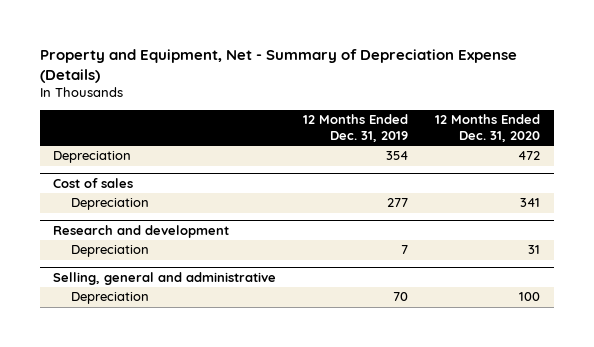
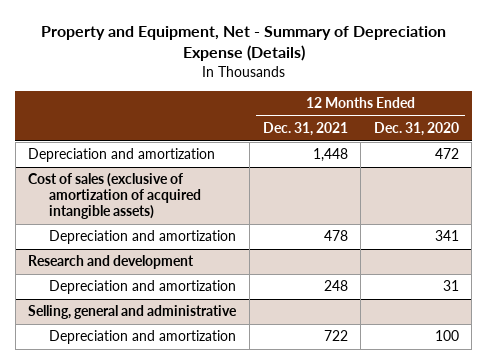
[303,114,409,142] 12 Months Ended Dec. 31, 2019 -> none
none -> [262,122,348,137] Dec. 31, 2021
[53,151,132,164] Depreciation -> [28,148,216,163] Depreciation and amortization
[53,178,134,189] Cost of sales -> [28,173,202,220] Cost of sales (exclusive of amortization of acquired intangible assets)
[70,198,149,211] Depreciation -> [49,230,237,245] Depreciation and amortization
[70,245,149,258] Depreciation -> [49,280,237,295] Depreciation and amortization
[70,292,149,305] Depreciation -> [49,330,237,345] Depreciation and amortization

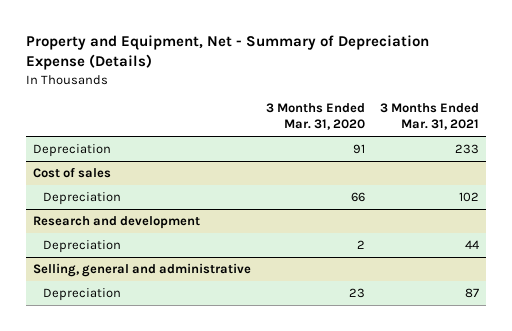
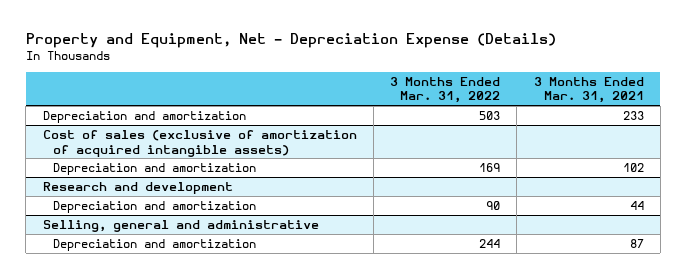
[26,35,430,71] Property and Equipment, Net - Summary of Depreciation Expense (Details) -> [25,33,556,49] Property and Equipment, Net - Depreciation Expense (Details)
[265,103,365,131] 3 Months Ended Mar. 31, 2020 -> none
none -> [390,76,501,104] 3 Months Ended Mar. 31, 2022
[33,143,112,157] Depreciation -> [42,110,246,123] Depreciation and amortization
[33,166,112,178] Cost of sales -> [42,129,357,157] Cost of sales (exclusive of amortization of acquired intangible assets)
[43,191,122,205] Depreciation -> [53,162,257,175] Depreciation and amortization
[43,239,122,253] Depreciation -> [53,200,257,213] Depreciation and amortization
[43,287,122,301] Depreciation -> [53,238,257,251] Depreciation and amortization

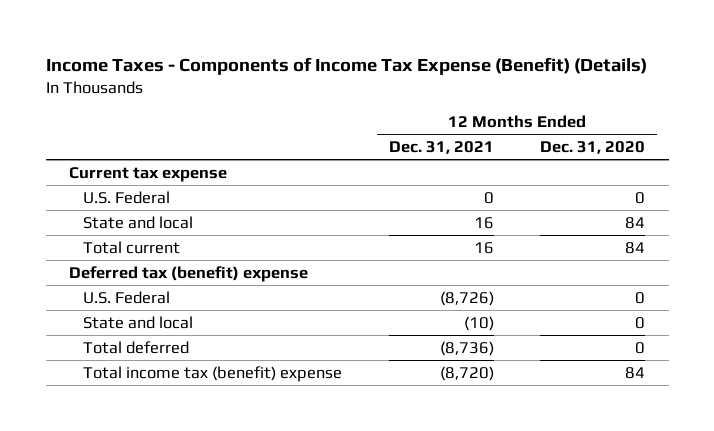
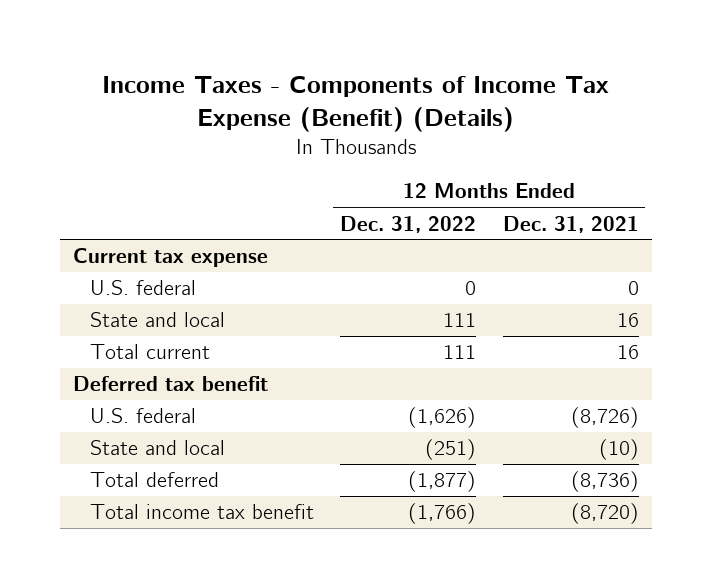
[540,141,646,155] Dec. 31, 2020 -> none
none -> [340,215,477,233] Dec. 31, 2022
[82,190,170,204] U.S. Federal -> [89,280,196,296] U.S. federal
[69,265,309,282] Deferred tax (benefit) expense -> [73,376,269,392] Deferred tax benefit
[82,290,170,304] U.S. Federal -> [89,408,196,424] U.S. federal
[82,365,342,382] Total income tax (benefit) expense -> [89,504,314,520] Total income tax benefit

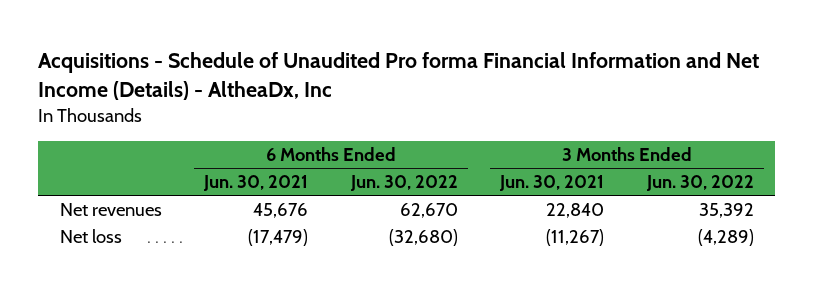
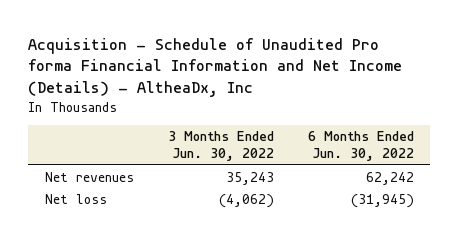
[38,51,760,100] Acquisitions - Schedule of Unaudited Pro forma Financial Information and Net Income (Details) - AltheaDx, Inc -> [28,37,403,97] Acquisition - Schedule of Unaudited Pro forma Financial Information and Net Income (Details) - AltheaDx, Inc
[203,175,309,192] Jun. 30, 2021 -> none
[499,175,605,192] Jun. 30, 2021 -> none
[399,203,458,219] 62,670 -> [365,172,414,186] 62,242
[698,203,754,219] 35,392 -> [225,172,274,186] 35,243
[388,229,458,247] (32,680) -> [350,194,414,209] (31,945)
[697,229,754,247] (4,289) -> [218,194,274,209] (4,062)

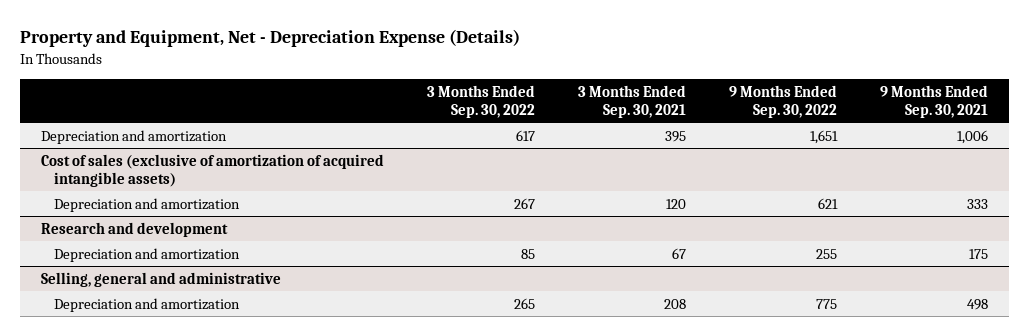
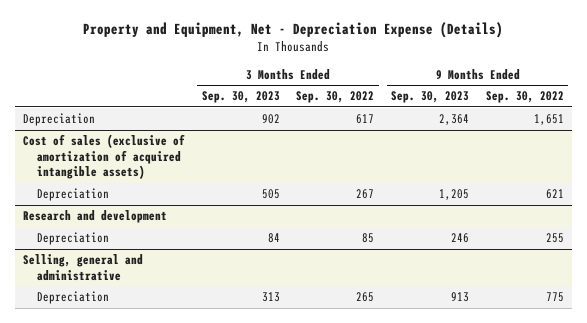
[577,84,686,118] 3 Months Ended Sep. 30, 2021 -> none
[879,84,988,118] 9 Months Ended Sep. 30, 2021 -> none
none -> [201,91,280,104] Sep. 30, 2023
none -> [391,91,470,104] Sep. 30, 2023
[41,129,228,144] Depreciation and amortization -> [22,113,95,127] Depreciation
[54,197,241,212] Depreciation and amortization -> [36,188,109,202] Depreciation
[54,247,241,262] Depreciation and amortization -> [36,232,109,246] Depreciation
[54,297,241,312] Depreciation and amortization -> [36,291,109,305] Depreciation

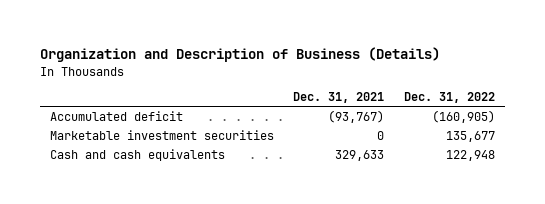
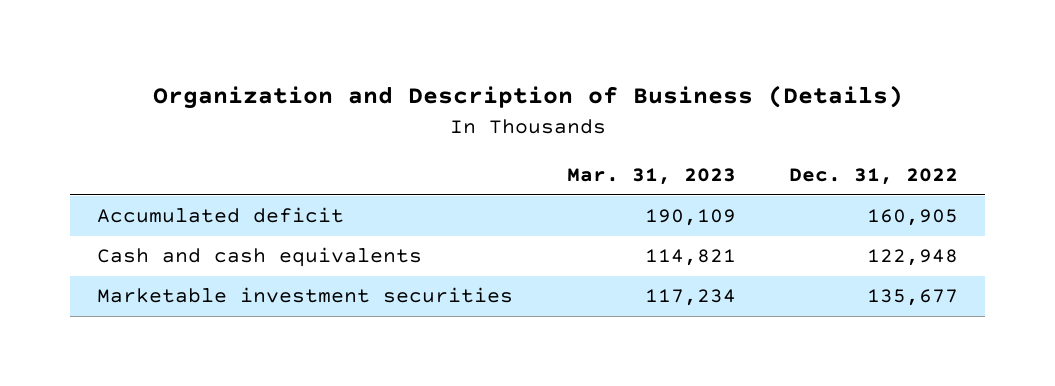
[293,92,385,104] Dec. 31, 2021 -> none
none -> [566,168,736,186] Mar. 31, 2023
[431,109,495,123] (160,905) -> [867,209,959,227] 160,905
[49,129,274,140] Marketable investment securities -> [96,287,513,304] Marketable investment securities

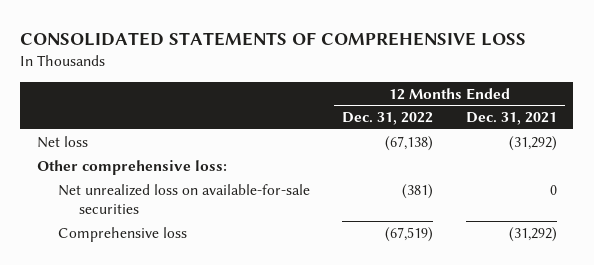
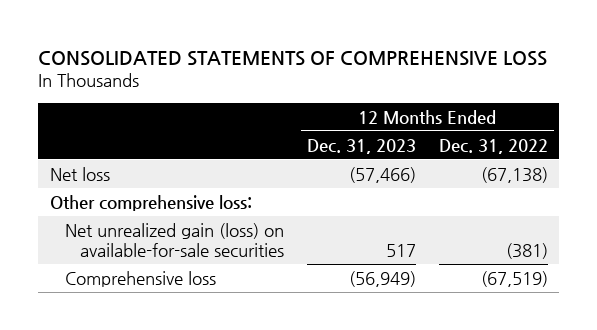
[466,112,558,126] Dec. 31, 2021 -> none
none -> [306,138,416,154] Dec. 31, 2023
[57,183,310,214] Net unrealized loss on available-for-sale securities -> [64,222,284,258] Net unrealized gain (loss) on available-for-sale securities

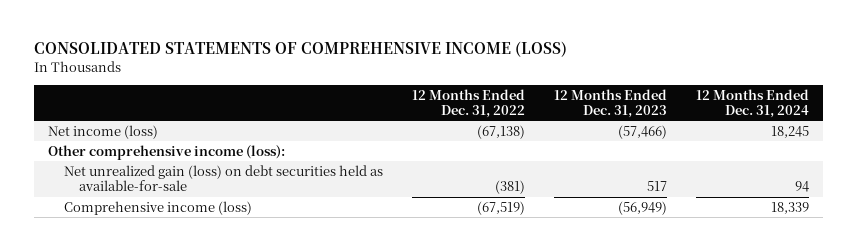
[38,50,548,66] CONSOLIDATED STATEMENTS OF COMPREHENSIVE LOSS -> [33,41,567,58] CONSOLIDATED STATEMENTS OF COMPREHENSIVE INCOME (LOSS)
none -> [695,88,809,118] 12 Months Ended Dec. 31, 2024
[49,166,110,181] Net loss -> [48,124,159,139] Net income (loss)
[49,194,252,211] Other comprehensive loss: -> [48,144,286,160] Other comprehensive income (loss):
[64,222,284,258] Net unrealized gain (loss) on available-for-sale securities -> [63,164,383,192] Net unrealized gain (loss) on debt securities held as available-for-sale
[64,270,216,287] Comprehensive loss -> [63,200,252,215] Comprehensive income (loss)

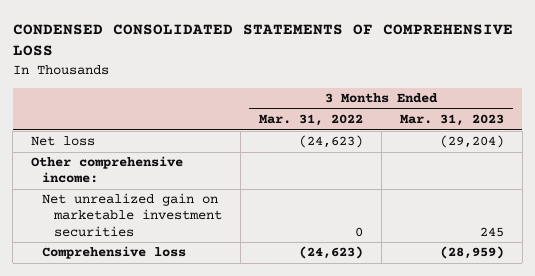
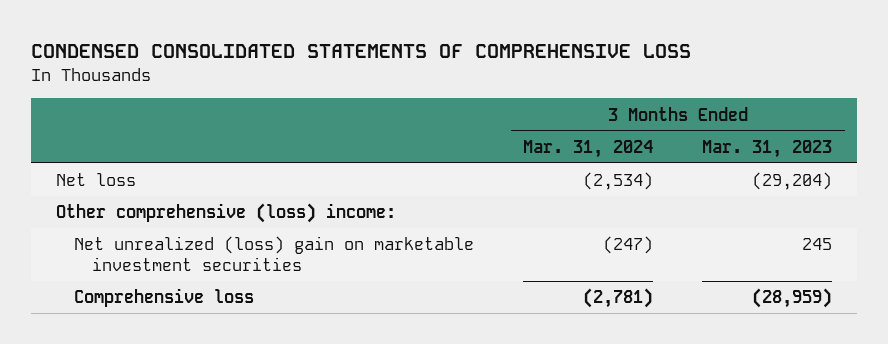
[258,114,363,127] Mar. 31, 2022 -> none
none -> [523,139,654,158] Mar. 31, 2024
[30,156,183,184] Other comprehensive income: -> [55,203,396,224] Other comprehensive (loss) income:
[42,193,222,237] Net unrealized gain on marketable investment securities -> [73,236,474,271] Net unrealized (loss) gain on marketable investment securities

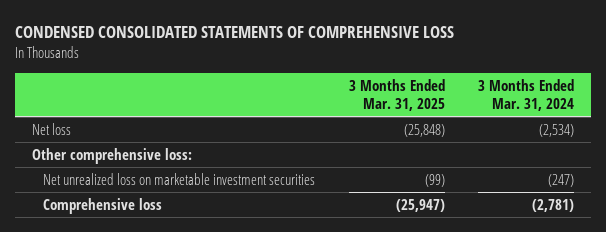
[702,139,833,158] Mar. 31, 2023 -> none
none -> [348,78,445,111] 3 Months Ended Mar. 31, 2025
[55,203,396,224] Other comprehensive (loss) income: -> [32,147,193,164] Other comprehensive loss:
[73,236,474,271] Net unrealized (loss) gain on marketable investment securities -> [42,172,315,185] Net unrealized loss on marketable investment securities

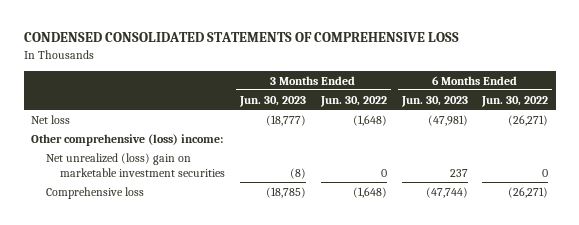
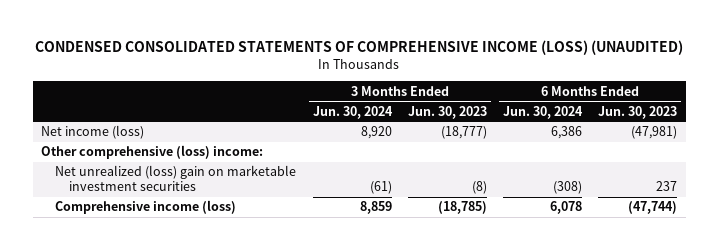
[23,32,459,43] CONDENSED CONSOLIDATED STATEMENTS OF COMPREHENSIVE LOSS -> [35,40,684,56] CONDENSED CONSOLIDATED STATEMENTS OF COMPREHENSIVE INCOME (LOSS) (UNAUDITED)
[319,95,387,107] Jun. 30, 2022 -> none
[481,95,549,107] Jun. 30, 2022 -> none
none -> [312,105,393,119] Jun. 30, 2024
none -> [503,105,584,119] Jun. 30, 2024
[30,114,70,124] Net loss -> [41,125,145,140] Net income (loss)
[45,186,144,199] Comprehensive loss -> [55,200,237,215] Comprehensive income (loss)

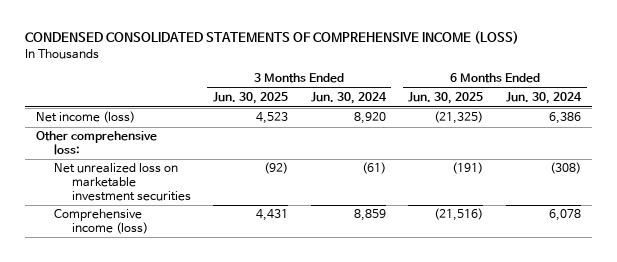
[35,40,684,56] CONDENSED CONSOLIDATED STATEMENTS OF COMPREHENSIVE INCOME (LOSS) (UNAUDITED) -> [24,31,519,45] CONDENSED CONSOLIDATED STATEMENTS OF COMPREHENSIVE INCOME (LOSS)
[407,105,487,119] Jun. 30, 2023 -> none
[598,105,678,119] Jun. 30, 2023 -> none
none -> [213,92,289,105] Jun. 30, 2025
none -> [408,92,484,105] Jun. 30, 2025
[41,145,264,160] Other comprehensive (loss) income: -> [36,131,158,156] Other comprehensive loss:
[55,165,297,192] Net unrealized (loss) gain on marketable investment securities -> [53,163,191,201] Net unrealized loss on marketable investment securities

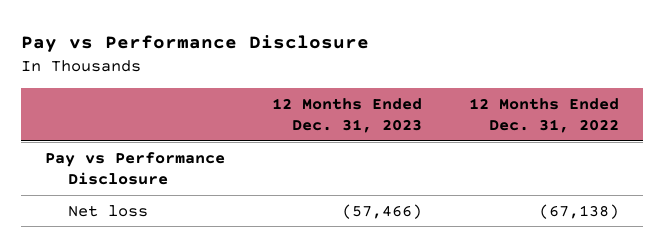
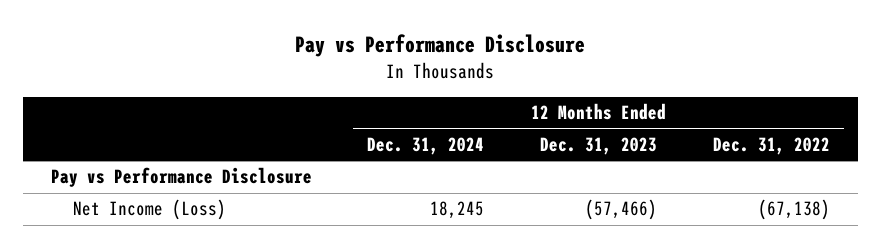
none -> [367,136,485,155] Dec. 31, 2024
[68,204,149,217] Net loss -> [72,199,226,221] Net Income (Loss)

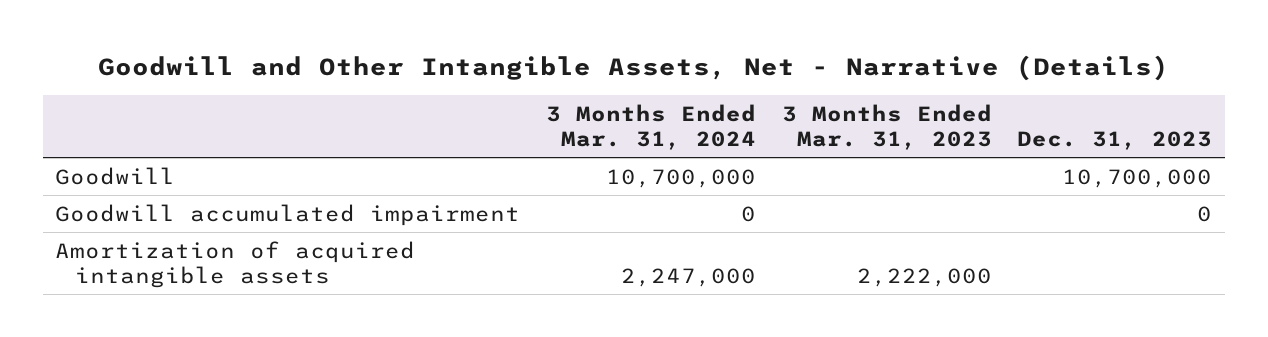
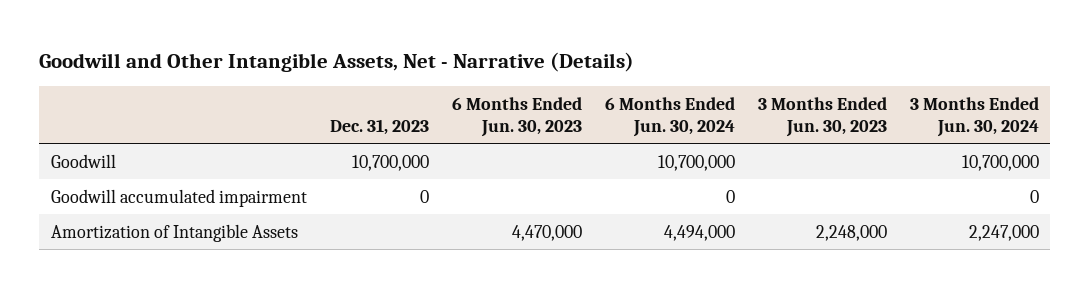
[545,104,756,150] 3 Months Ended Mar. 31, 2024 -> none
[781,104,992,150] 3 Months Ended Mar. 31, 2023 -> none
none -> [451,96,582,137] 6 Months Ended Jun. 30, 2023
none -> [604,96,735,137] 6 Months Ended Jun. 30, 2024
none -> [757,96,887,137] 3 Months Ended Jun. 30, 2023
none -> [909,96,1039,137] 3 Months Ended Jun. 30, 2024
[55,240,416,288] Amortization of acquired intangible assets -> [50,223,298,242] Amortization of Intangible Assets

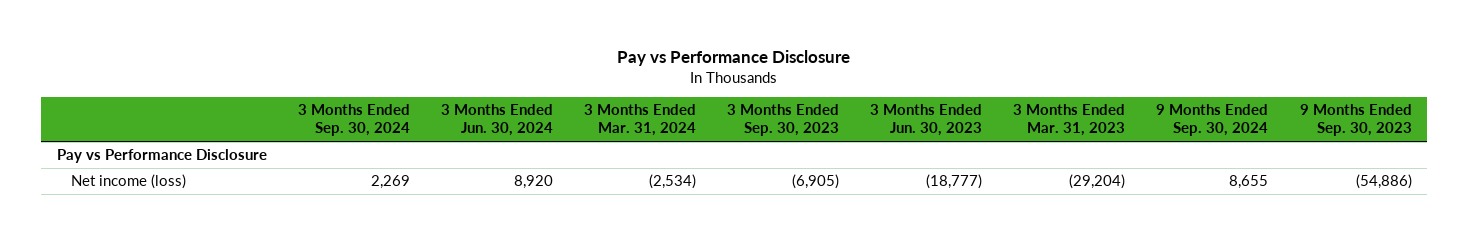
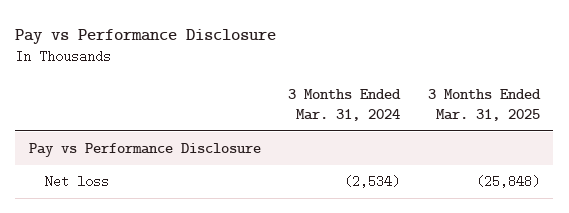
[297,104,410,137] 3 Months Ended Sep. 30, 2024 -> none
[440,104,553,137] 3 Months Ended Jun. 30, 2024 -> none
[727,104,840,137] 3 Months Ended Sep. 30, 2023 -> none
[870,104,983,137] 3 Months Ended Jun. 30, 2023 -> none
[1013,104,1126,137] 3 Months Ended Mar. 31, 2023 -> none
[1156,104,1269,137] 9 Months Ended Sep. 30, 2024 -> none
[1299,104,1412,137] 9 Months Ended Sep. 30, 2023 -> none
none -> [427,88,541,122] 3 Months Ended Mar. 31, 2025
[71,174,187,190] Net income (loss) -> [45,175,110,189] Net loss

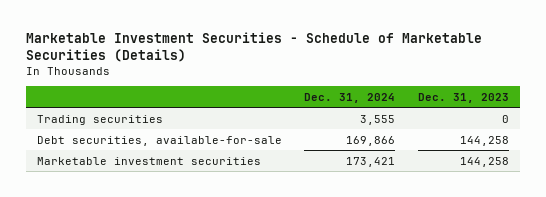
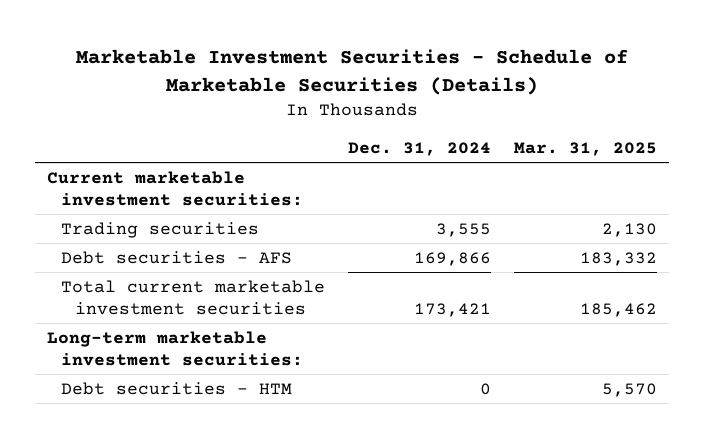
[417,92,509,103] Dec. 31, 2023 -> none
none -> [514,141,658,156] Mar. 31, 2025
none -> [47,170,303,206] Current marketable investment securities:
[37,135,283,146] Debt securities, available-for-sale -> [60,250,292,264] Debt securities - AFS
[37,156,262,165] Marketable investment securities -> [60,279,325,315] Total current marketable investment securities
none -> [47,330,303,366] Long-term marketable investment securities:
none -> [60,381,292,395] Debt securities - HTM

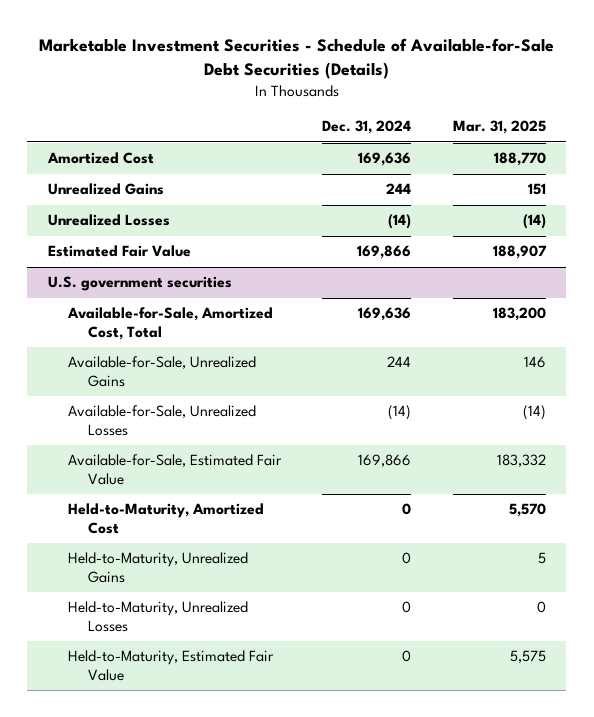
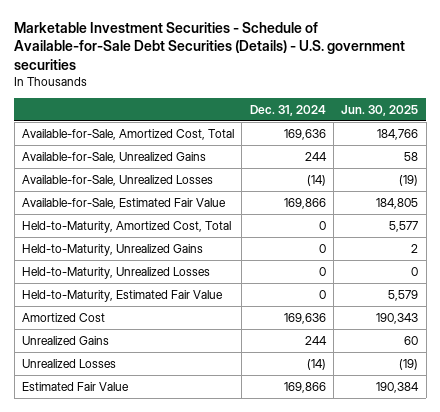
[38,38,554,80] Marketable Investment Securities - Schedule of Available-for-Sale Debt Securities (Details) -> [14,21,406,71] Marketable Investment Securities - Schedule of Available-for-Sale Debt Securities (Details) - U.S. government securities
[452,120,546,135] Mar. 31, 2025 -> none
none -> [341,105,419,117] Jun. 30, 2025
[48,276,233,292] U.S. government securities -> none
[67,503,264,534] Held-to-Maturity, Amortized Cost -> [21,220,231,233] Held-to-Maturity, Amortized Cost, Total
[47,152,155,165] Amortized Cost -> [21,312,105,322] Amortized Cost
[48,183,165,196] Unrealized Gains -> [21,335,109,345] Unrealized Gains
[48,214,171,227] Unrealized Losses -> [21,358,116,368] Unrealized Losses
[48,245,192,258] Estimated Fair Value -> [21,381,129,391] Estimated Fair Value

